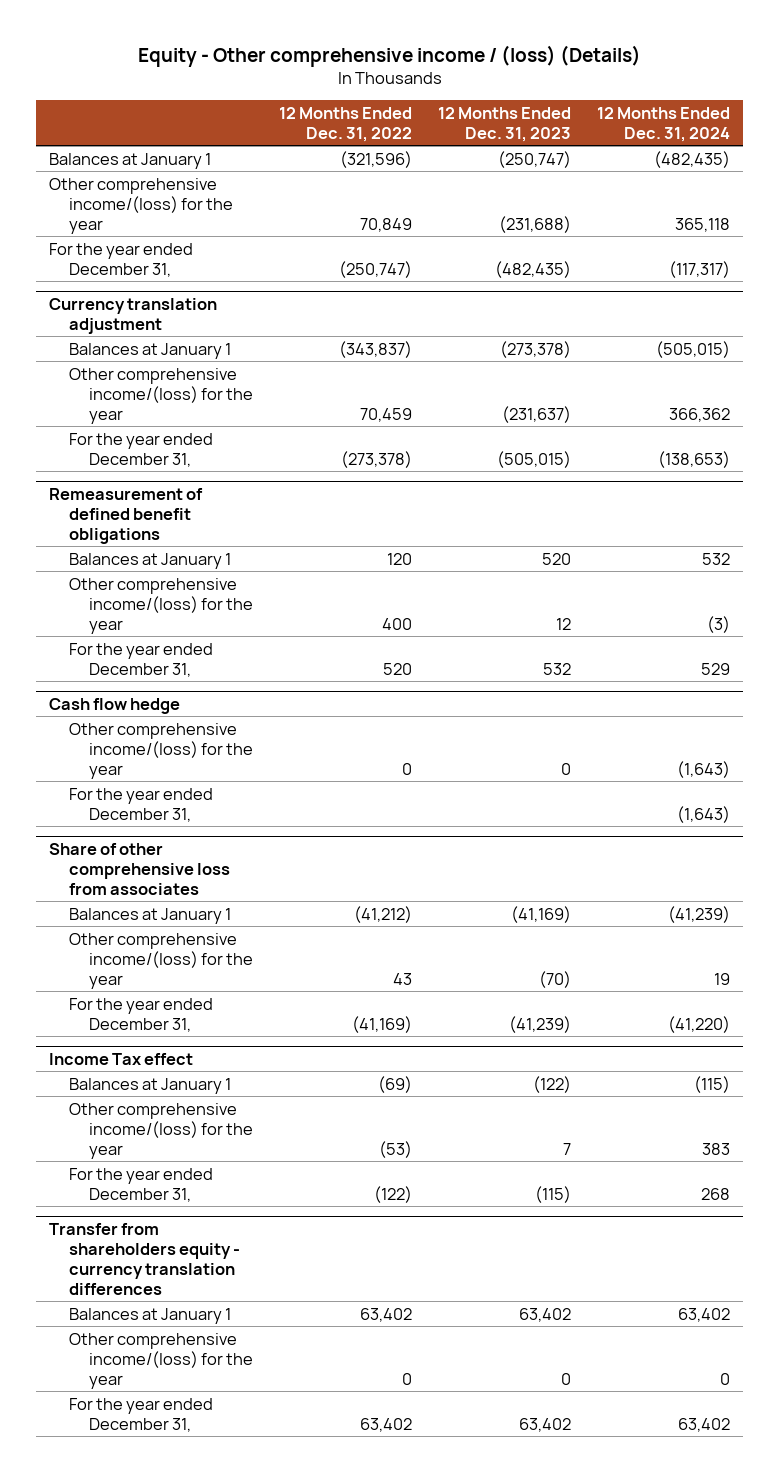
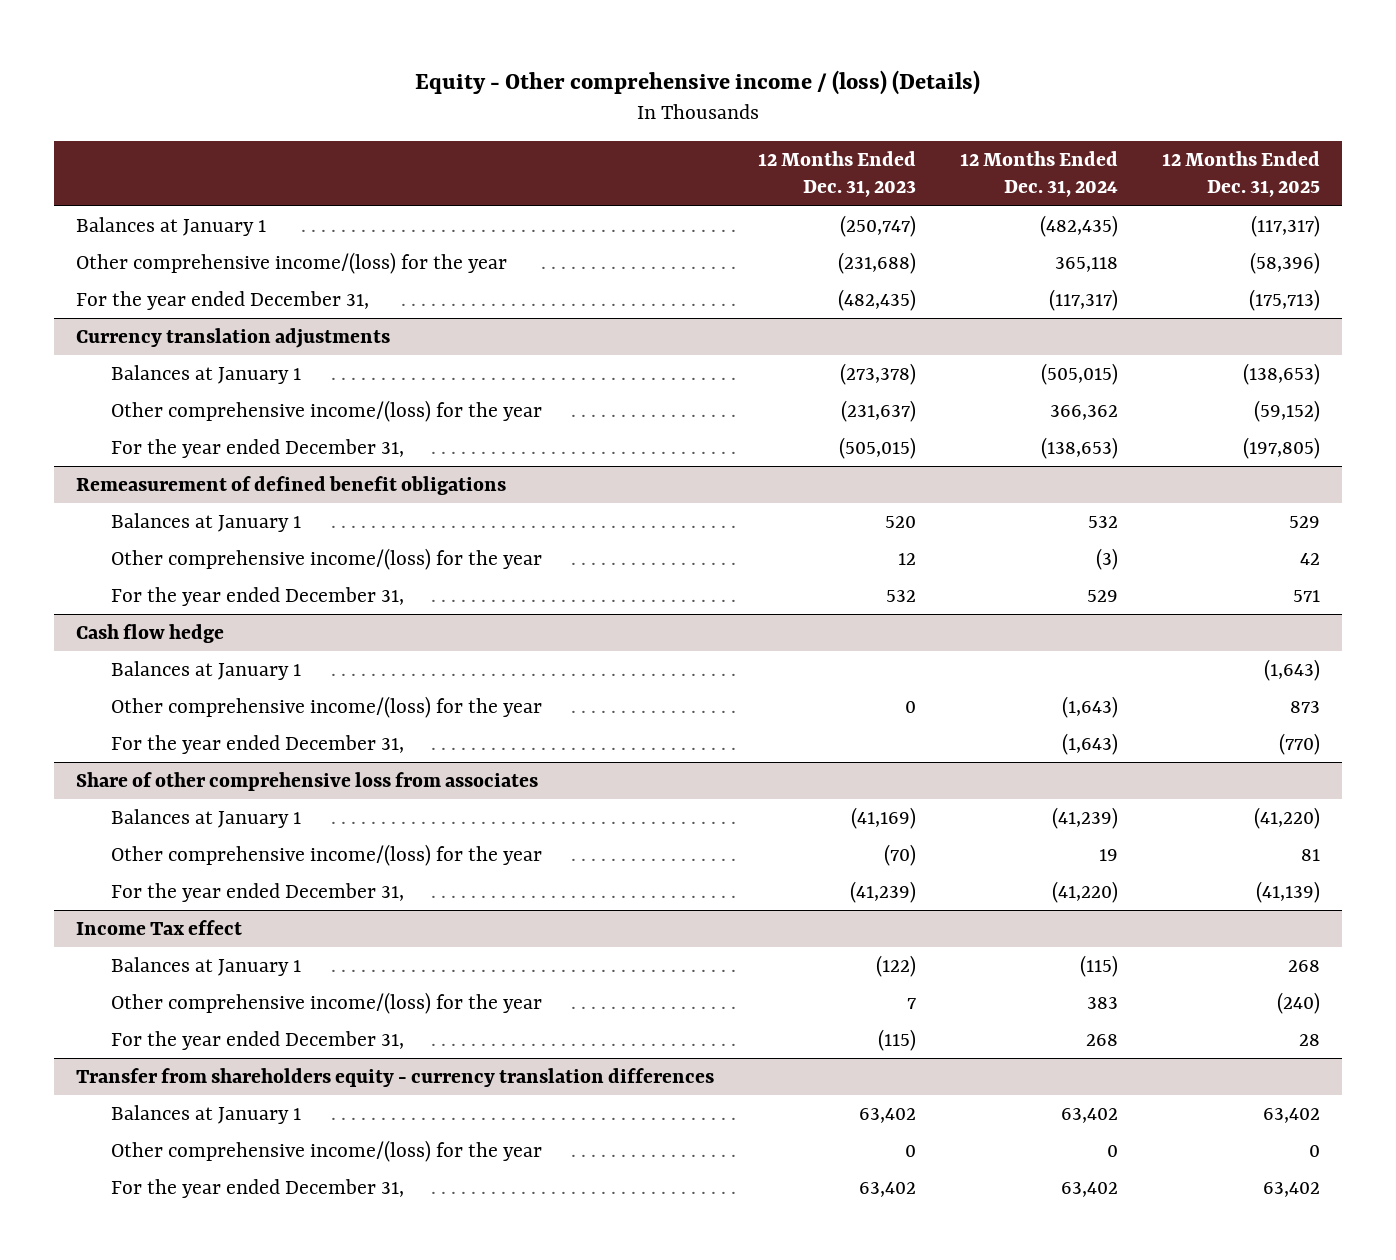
[279,106,413,142] 12 Months Ended Dec. 31, 2022 -> none
none -> [1162,150,1321,198] 12 Months Ended Dec. 31, 2025
[49,297,218,334] Currency translation adjustment -> [76,327,391,348] Currency translation adjustments
none -> [110,660,301,680] Balances at January 1

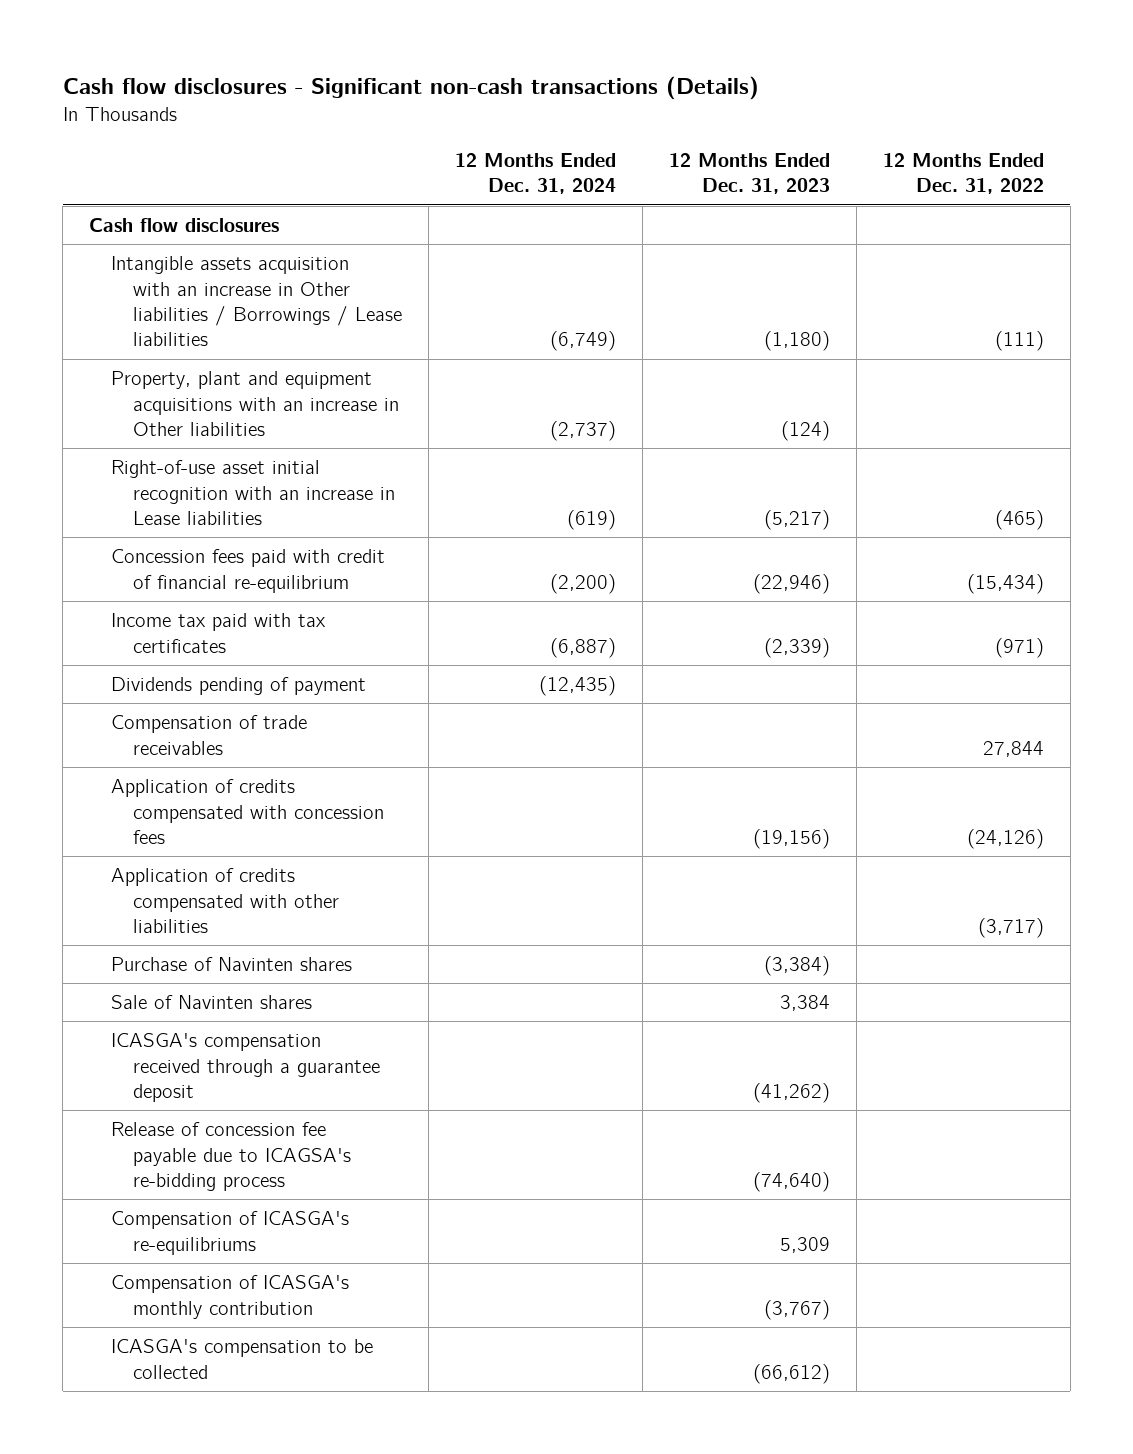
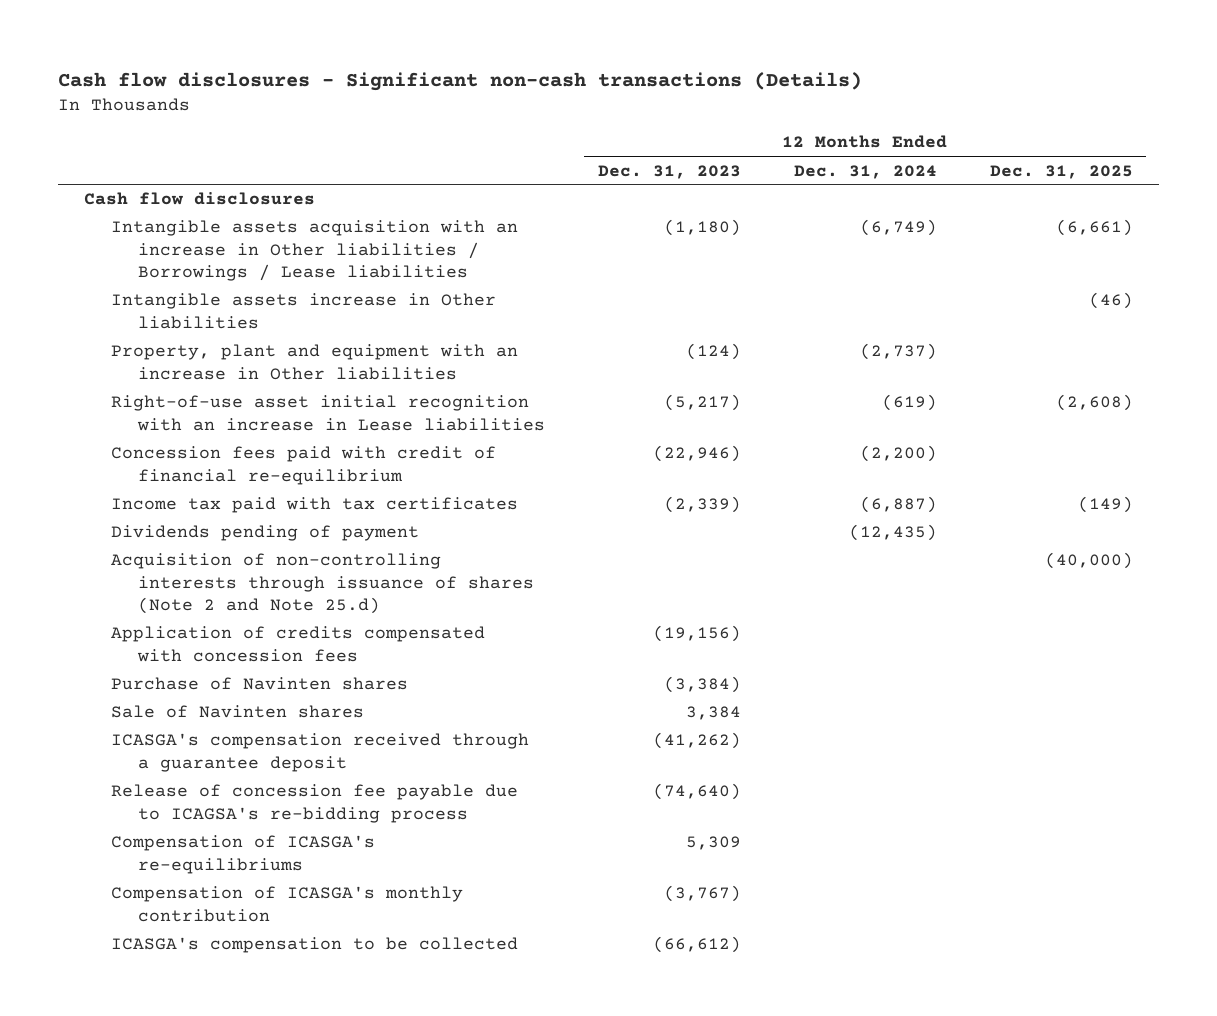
[883,152,1045,195] 12 Months Ended Dec. 31, 2022 -> none
none -> [989,164,1133,179] Dec. 31, 2025
none -> [110,293,496,329] Intangible assets increase in Other liabilities
[111,371,400,436] Property, plant and equipment acquisitions with an increase in Other liabilities -> [110,344,518,380] Property, plant and equipment with an increase in Other liabilities
[111,715,308,755] Compensation of trade receivables -> none
none -> [110,553,534,614] Acquisition of non-controlling interests through issuance of shares (Note 2 and Note 25.d)
[111,868,340,933] Application of credits compensated with other liabilities -> none

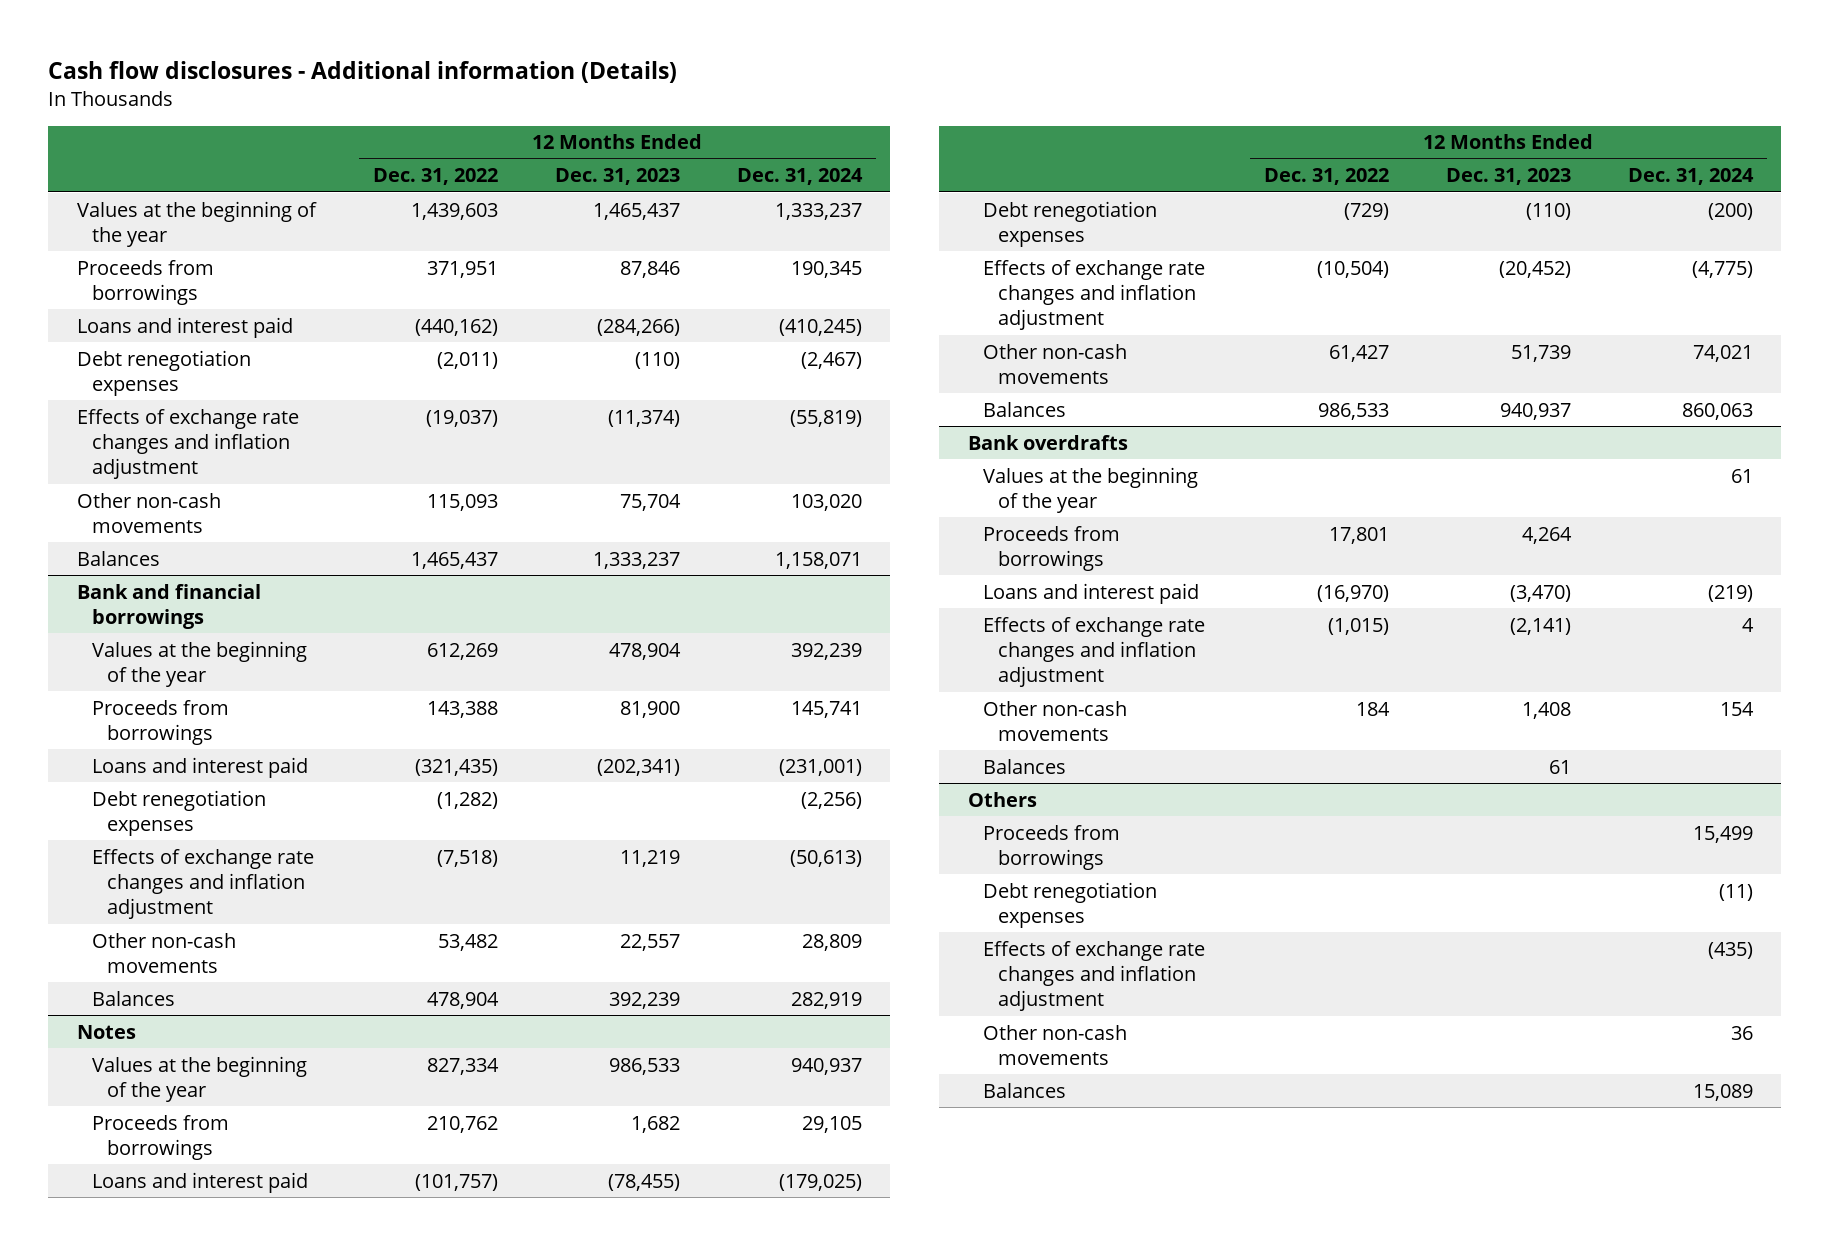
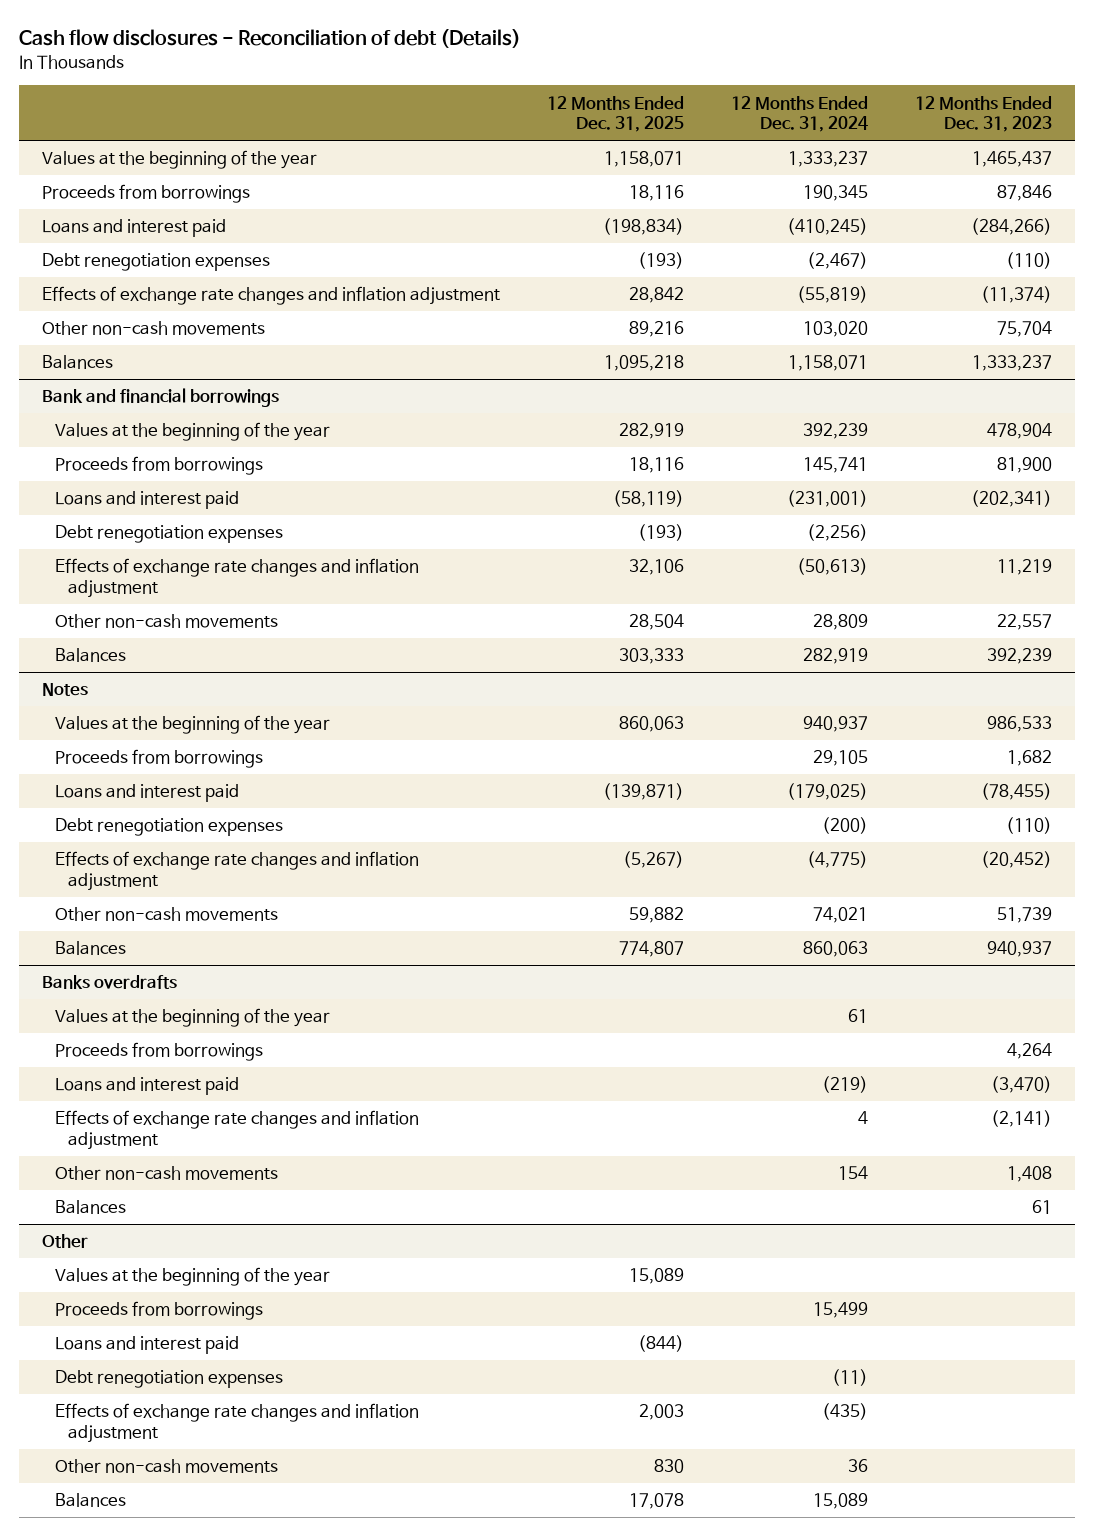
[48,61,678,84] Cash flow disclosures - Additional information (Details) -> [19,29,522,49] Cash flow disclosures - Reconciliation of debt (Details)
[372,168,498,186] Dec. 31, 2022 -> none
none -> [547,95,685,133] 12 Months Ended Dec. 31, 2025
[967,434,1128,450] Bank overdrafts -> [42,975,178,990] Banks overdrafts
[967,791,1037,807] Others -> [42,1234,89,1249] Other
none -> [55,1267,331,1287] Values at the beginning of the year
none -> [55,1336,240,1355] Loans and interest paid

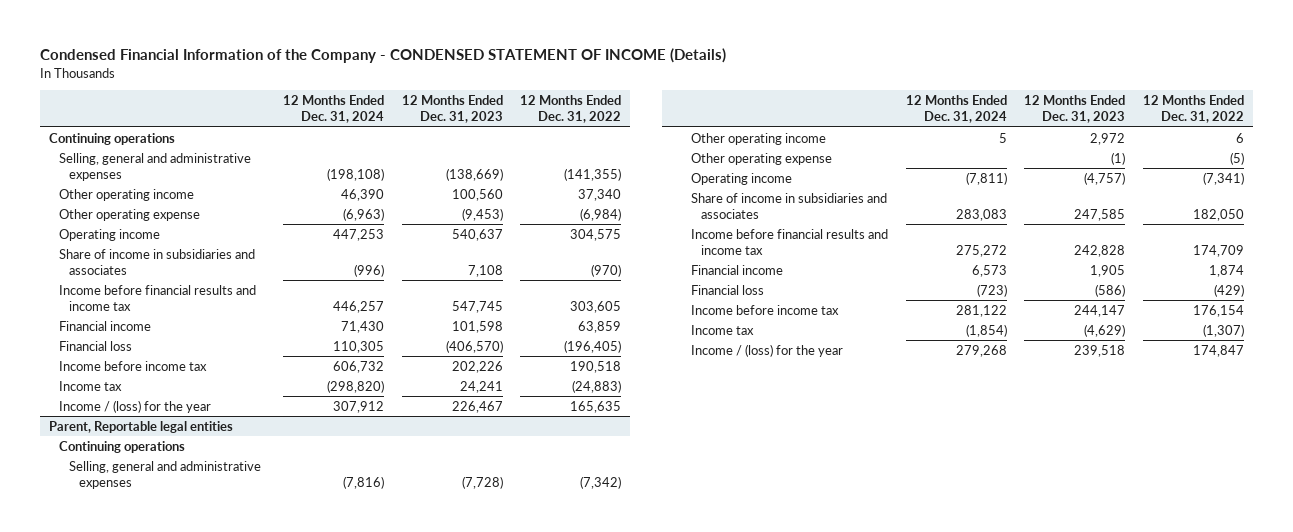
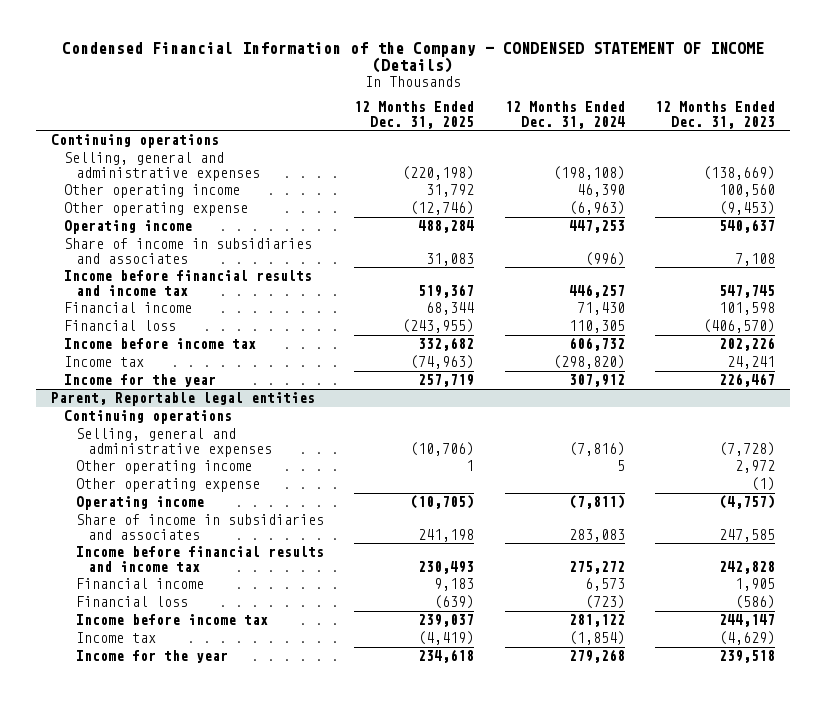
[520,95,622,124] 12 Months Ended Dec. 31, 2022 -> none
none -> [354,101,475,129] 12 Months Ended Dec. 31, 2025
[58,399,211,413] Income / (loss) for the year -> [63,374,216,388] Income for the year
[691,343,844,357] Income / (loss) for the year -> [75,650,228,664] Income for the year

